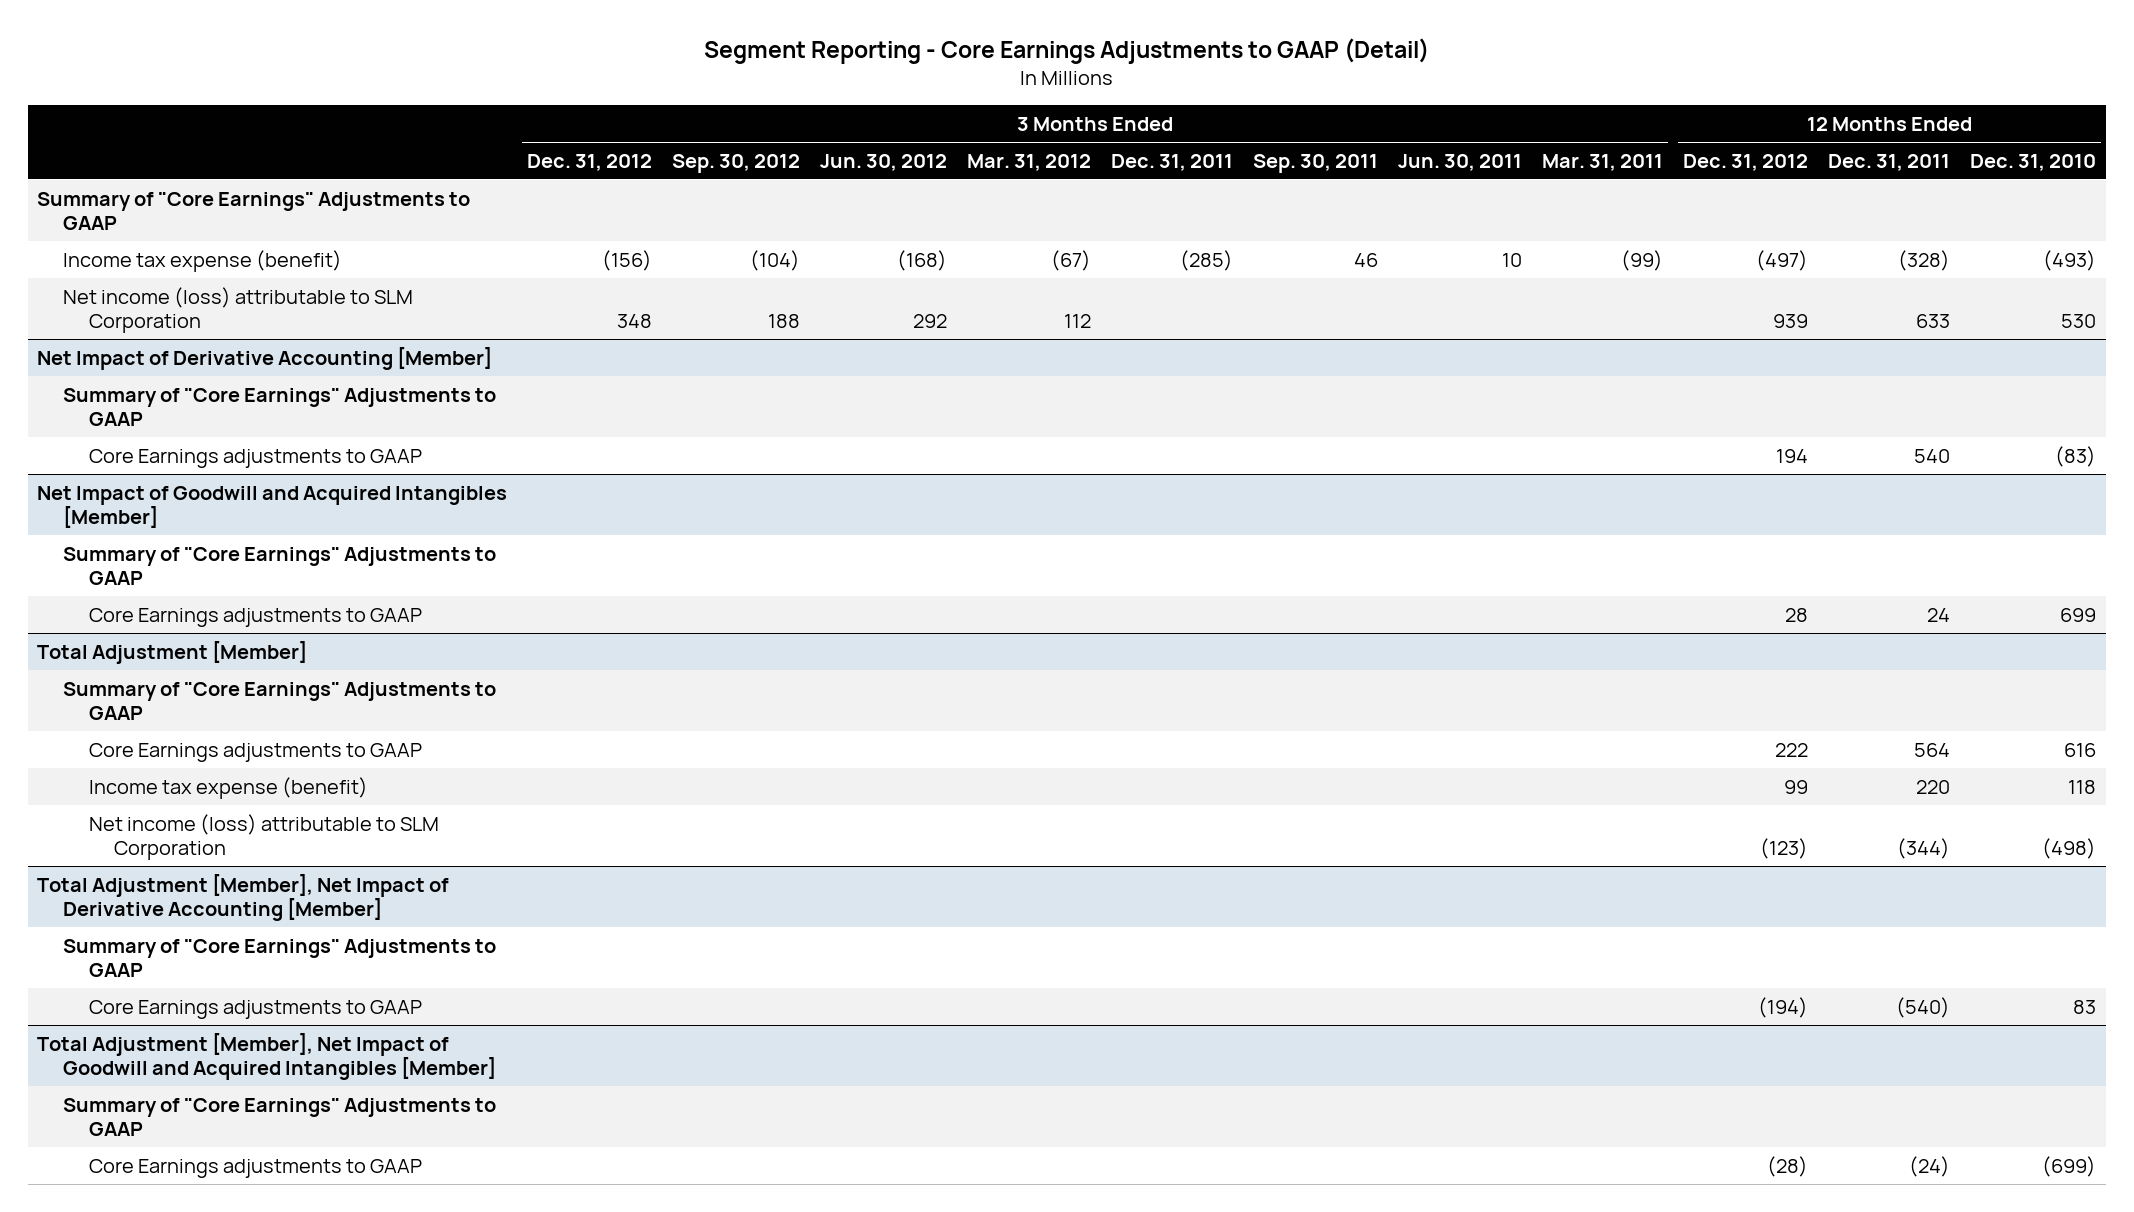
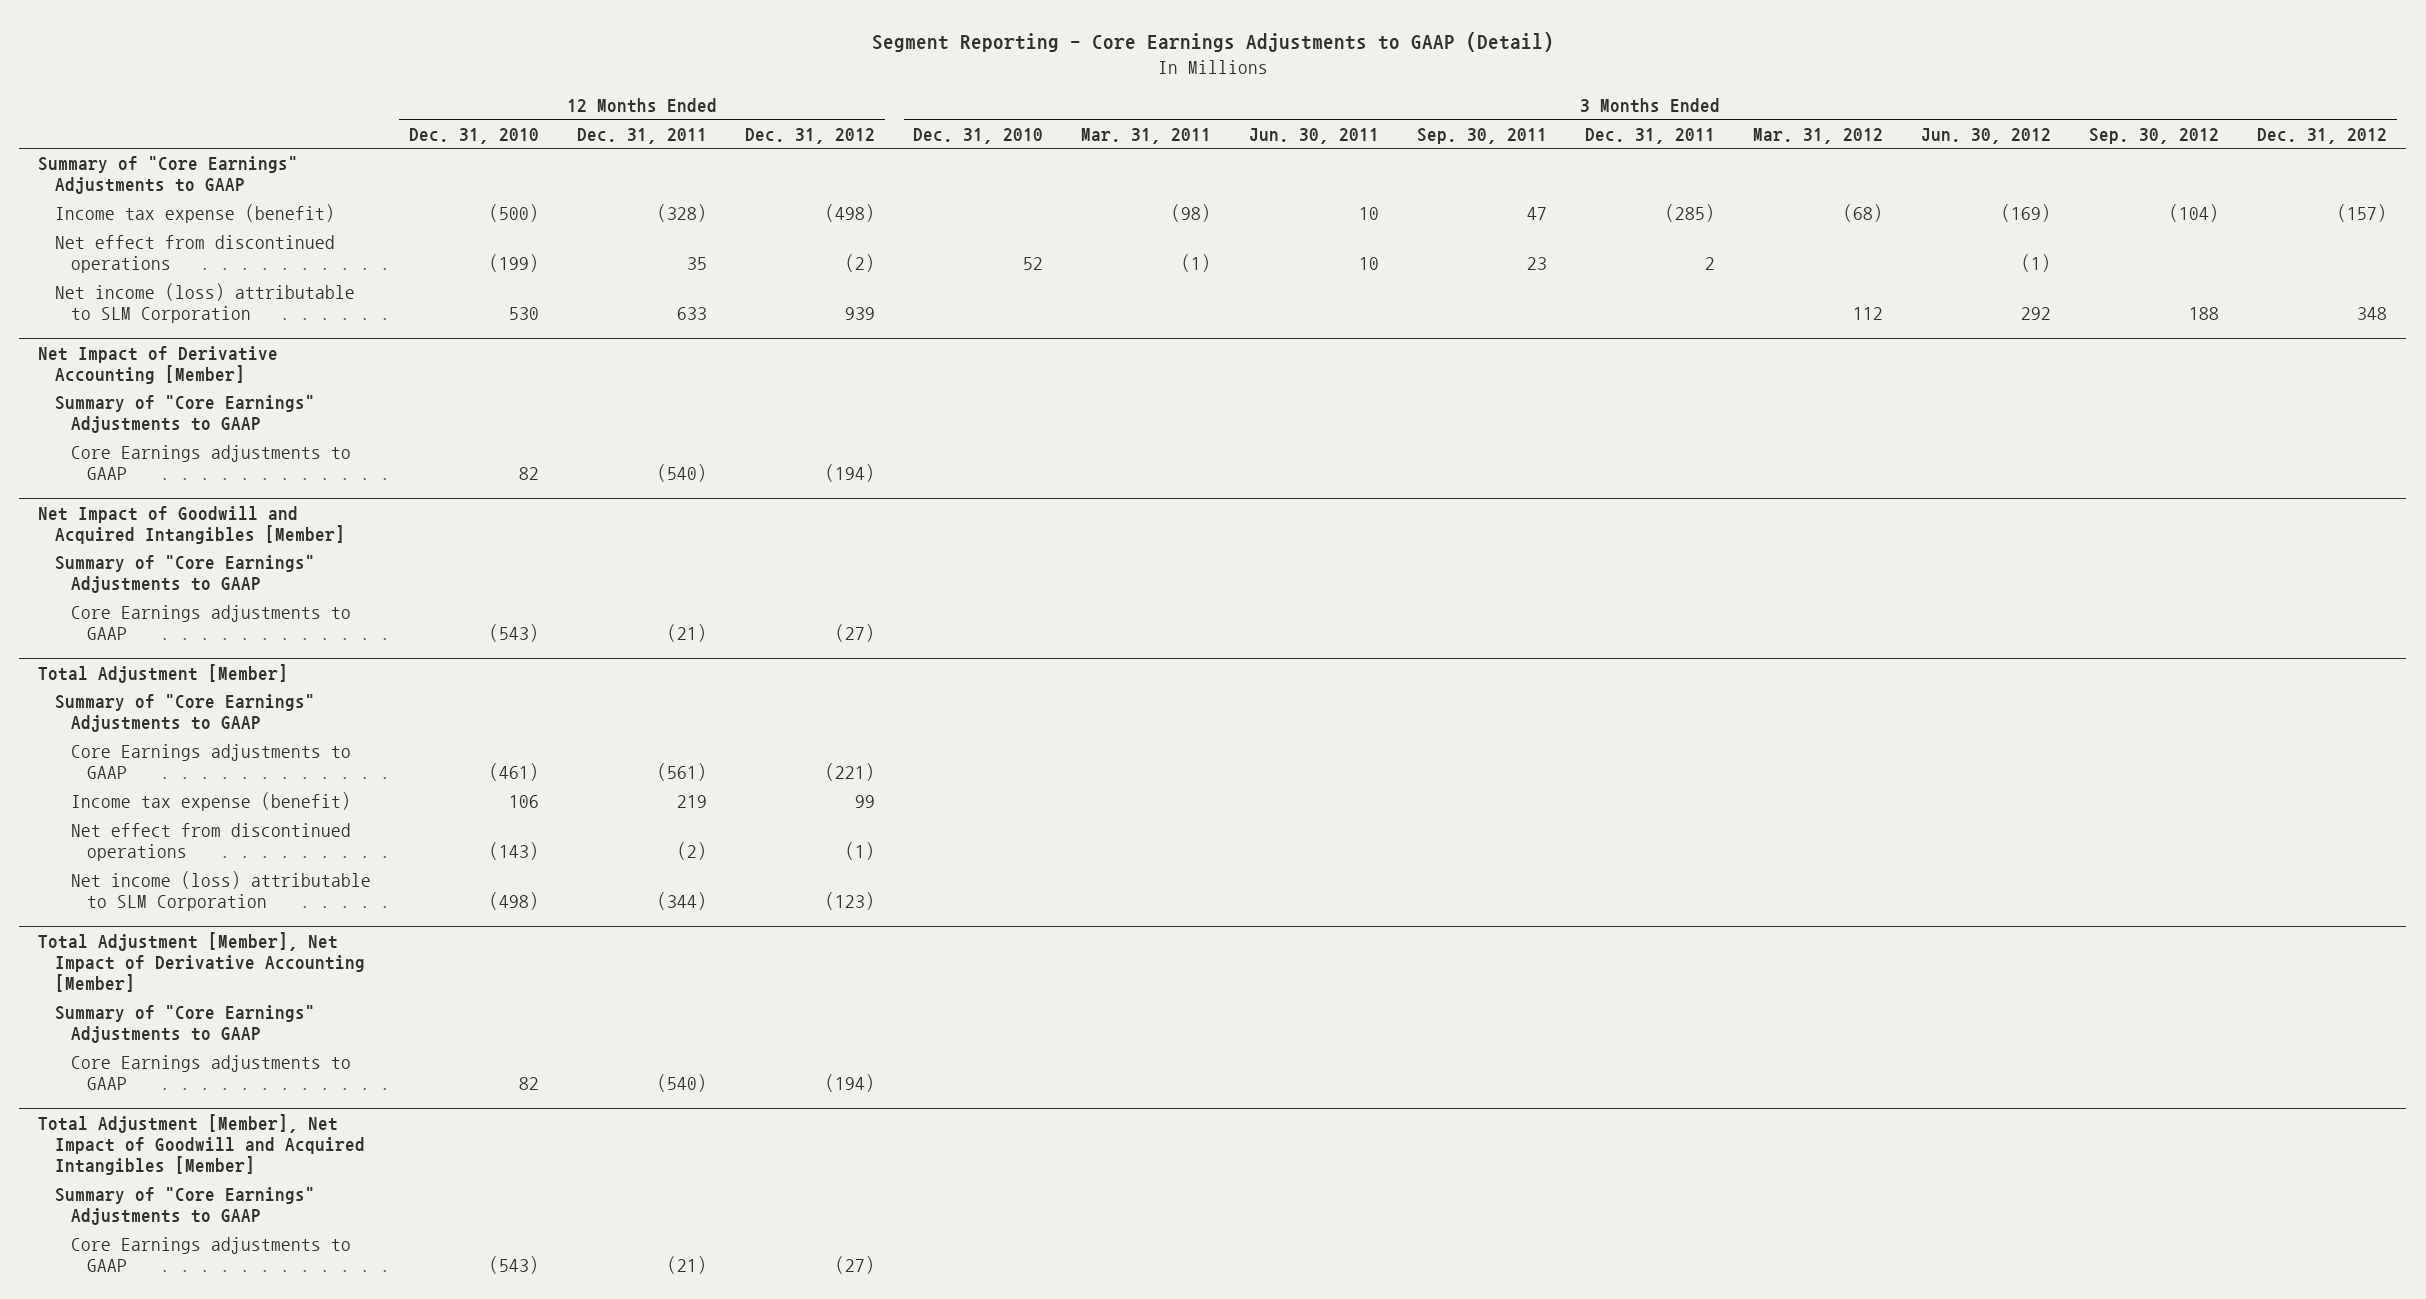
none -> [913,127,1044,144] Dec. 31, 2010
[602,249,653,271] (156) -> [2337,204,2388,223] (157)
[897,249,948,271] (168) -> [2001,204,2052,223] (169)
[1051,249,1092,271] (67) -> [1843,204,1884,223] (68)
[1354,252,1379,267] 46 -> [1527,207,1548,221] 47
[1621,249,1664,271] (99) -> [1171,204,1212,223] (98)
[1756,249,1809,271] (497) -> [825,204,876,223] (498)
[2043,249,2097,271] (493) -> [488,204,539,223] (500)
none -> [54,235,335,274] Net effect from discontinued operations
[1776,448,1809,463] 194 -> [825,464,876,483] (194)
[1914,448,1951,463] 540 -> [657,464,708,483] (540)
[2055,445,2097,467] (83) -> [518,467,539,481] 82
[1785,607,1809,622] 28 -> [835,624,876,643] (27)
[1927,607,1951,622] 24 -> [667,624,708,643] (21)
[2060,607,2097,622] 699 -> [488,624,539,643] (543)
[1775,742,1809,757] 222 -> [825,763,876,782] (221)
[1914,742,1951,757] 564 -> [657,763,708,782] (561)
[2064,742,2097,757] 616 -> [488,763,539,782] (461)
[1916,779,1951,794] 220 -> [677,795,708,809] 219
[2068,779,2097,794] 118 -> [508,795,539,809] 106
none -> [70,823,351,862] Net effect from discontinued operations
[2073,999,2097,1014] 83 -> [518,1077,539,1091] 82
[1767,1155,1809,1177] (28) -> [835,1256,876,1275] (27)
[1909,1155,1951,1177] (24) -> [667,1256,708,1275] (21)
[2042,1155,2097,1177] (699) -> [488,1256,539,1275] (543)

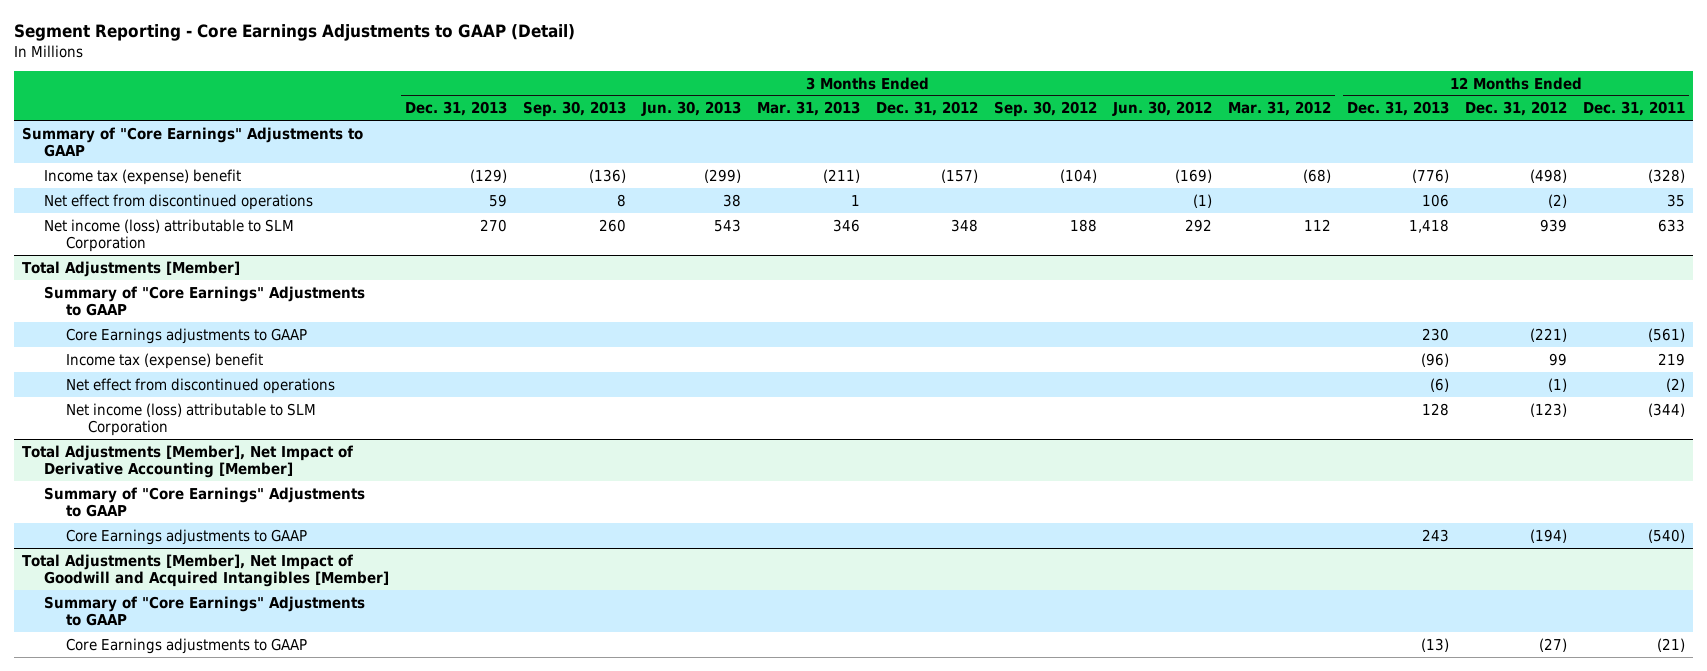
[408,127,539,144] Dec. 31, 2010 -> none
[913,127,1044,144] Dec. 31, 2010 -> none
[1081,127,1212,144] Mar. 31, 2011 -> none
[1249,127,1380,144] Jun. 30, 2011 -> none
[1417,127,1548,144] Sep. 30, 2011 -> none
[1585,127,1716,144] Dec. 31, 2011 -> none
none -> [404,101,507,117] Dec. 31, 2013
none -> [522,101,626,118] Sep. 30, 2013
none -> [640,101,741,117] Jun. 30, 2013
none -> [756,101,860,117] Mar. 31, 2013
none -> [1346,101,1449,117] Dec. 31, 2013
[54,204,335,224] Income tax expense (benefit) -> [43,168,241,185] Income tax (expense) benefit
[38,345,279,384] Net Impact of Derivative Accounting [Member] -> none
[54,395,315,434] Summary of "Core Earnings" Adjustments to GAAP -> none
[70,445,351,481] Core Earnings adjustments to GAAP -> none
[38,505,345,544] Net Impact of Goodwill and Acquired Intangibles [Member] -> none
[54,555,315,594] Summary of "Core Earnings" Adjustments to GAAP -> none
[70,605,351,641] Core Earnings adjustments to GAAP -> none
[38,663,289,683] Total Adjustment [Member] -> [21,260,240,277] Total Adjustments [Member]
[70,792,351,812] Income tax expense (benefit) -> [65,352,263,369] Income tax (expense) benefit
[38,931,365,993] Total Adjustment [Member], Net Impact of Derivative Accounting [Member] -> [21,444,353,478] Total Adjustments [Member], Net Impact of Derivative Accounting [Member]
[38,1113,365,1176] Total Adjustment [Member], Net Impact of Goodwill and Acquired Intangibles [Member] -> [21,553,389,587] Total Adjustments [Member], Net Impact of Goodwill and Acquired Intangibles [Member]

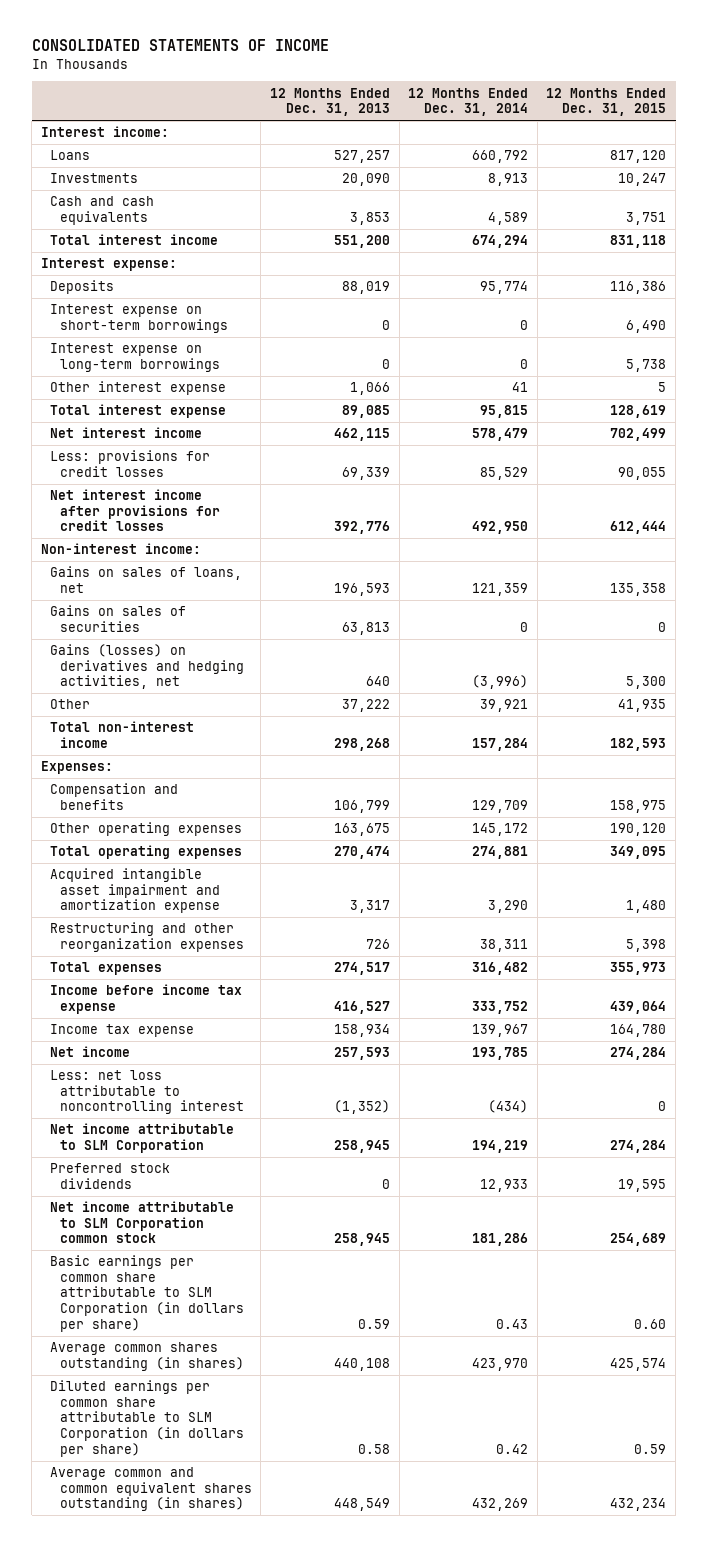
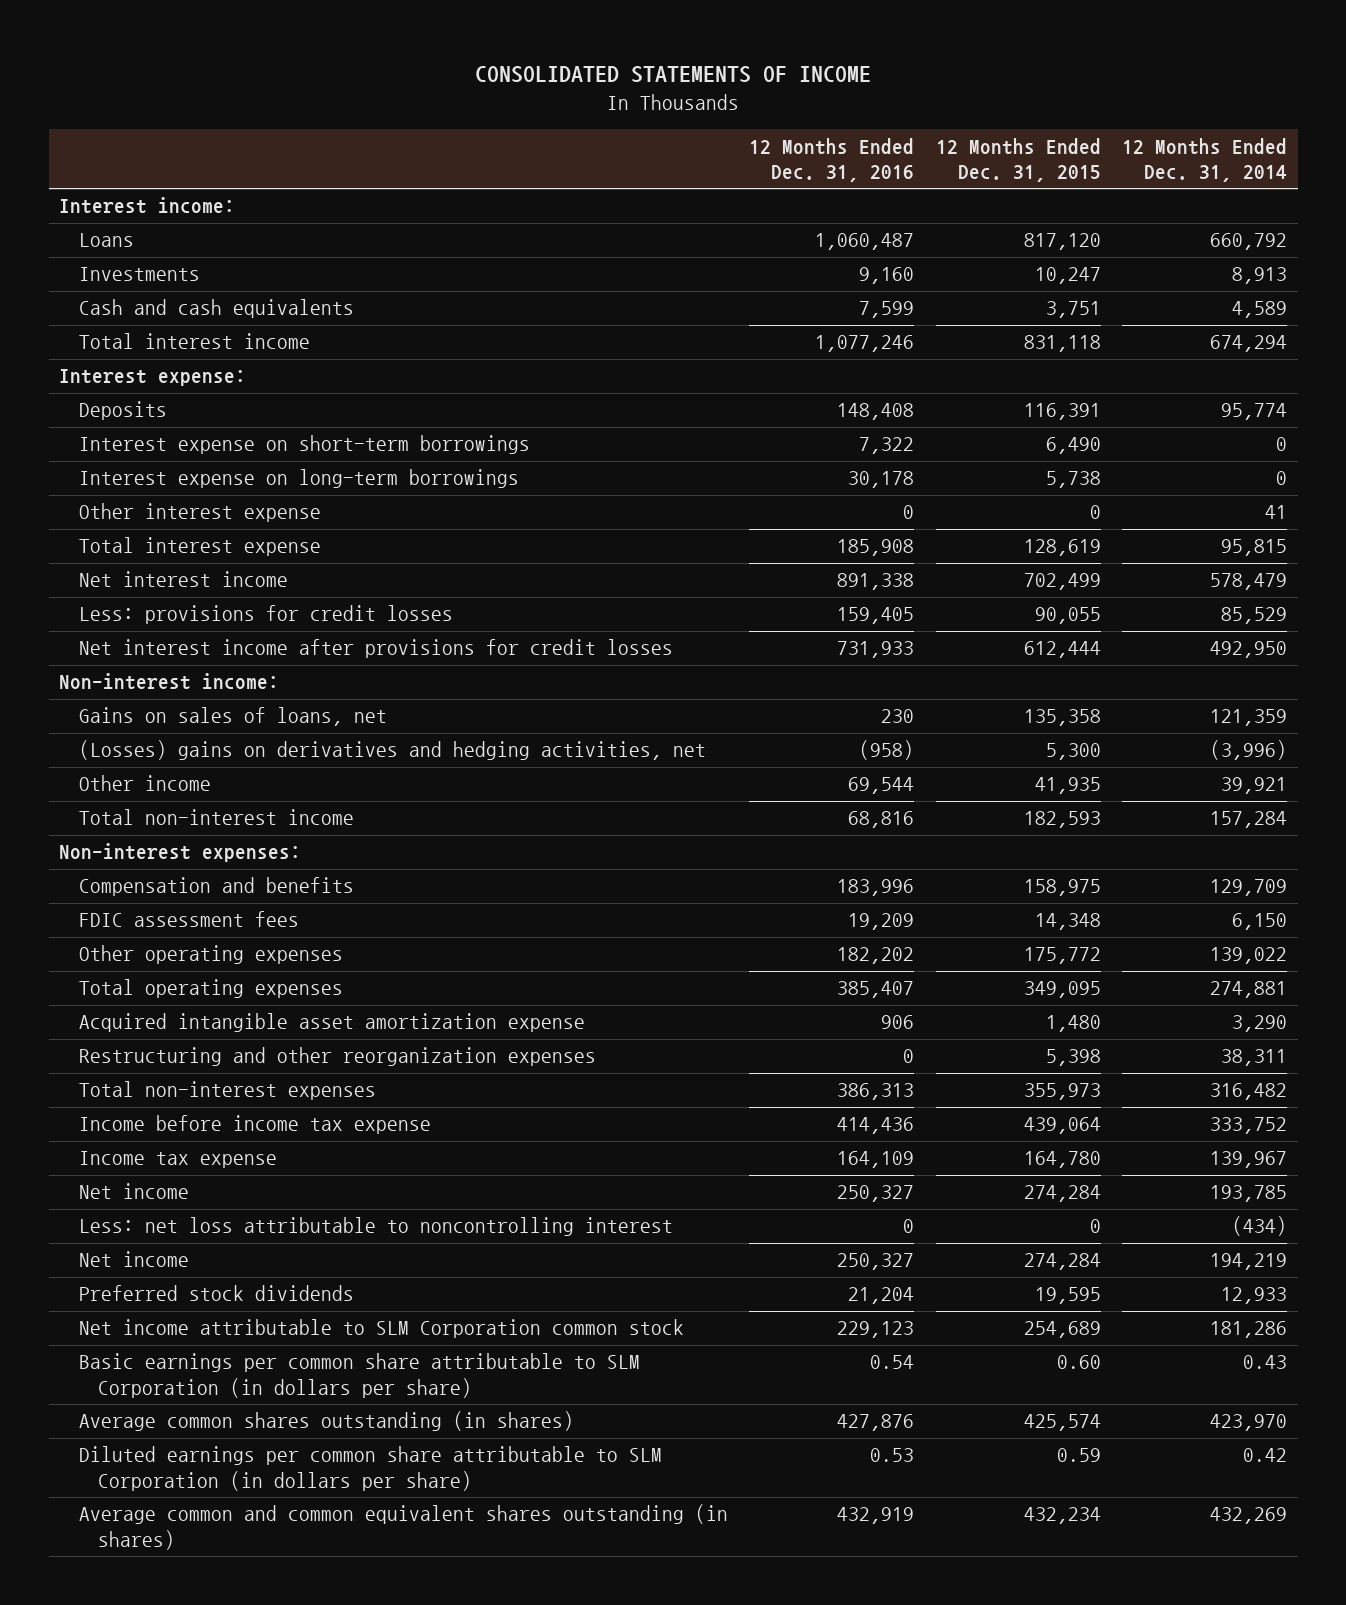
[269,87,390,117] 12 Months Ended Dec. 31, 2013 -> none
none -> [749,137,915,183] 12 Months Ended Dec. 31, 2016
[610,281,667,295] 116,386 -> [1023,403,1101,421] 116,391
[658,382,667,393] 5 -> [1089,505,1101,520] 0
[50,605,187,632] Gains on sales of securities -> none
[50,644,244,690] Gains (losses) on derivatives and hedging activities, net -> [78,740,706,761] (Losses) gains on derivatives and hedging activities, net
[50,699,91,710] Other -> [78,775,211,792] Other income
[40,761,113,775] Expenses: -> [59,843,302,863] Non-interest expenses:
none -> [78,911,299,928] FDIC assessment fees
[472,823,529,837] 145,172 -> [1210,947,1288,965] 139,022
[610,823,667,837] 190,120 -> [1023,947,1101,965] 175,772
[50,868,220,914] Acquired intangible asset impairment and amortization expense -> [78,1013,585,1033] Acquired intangible asset amortization expense
[50,962,163,976] Total expenses -> [78,1081,376,1101] Total non-interest expenses
[50,1123,235,1153] Net income attributable to SLM Corporation -> [78,1251,189,1268] Net income

